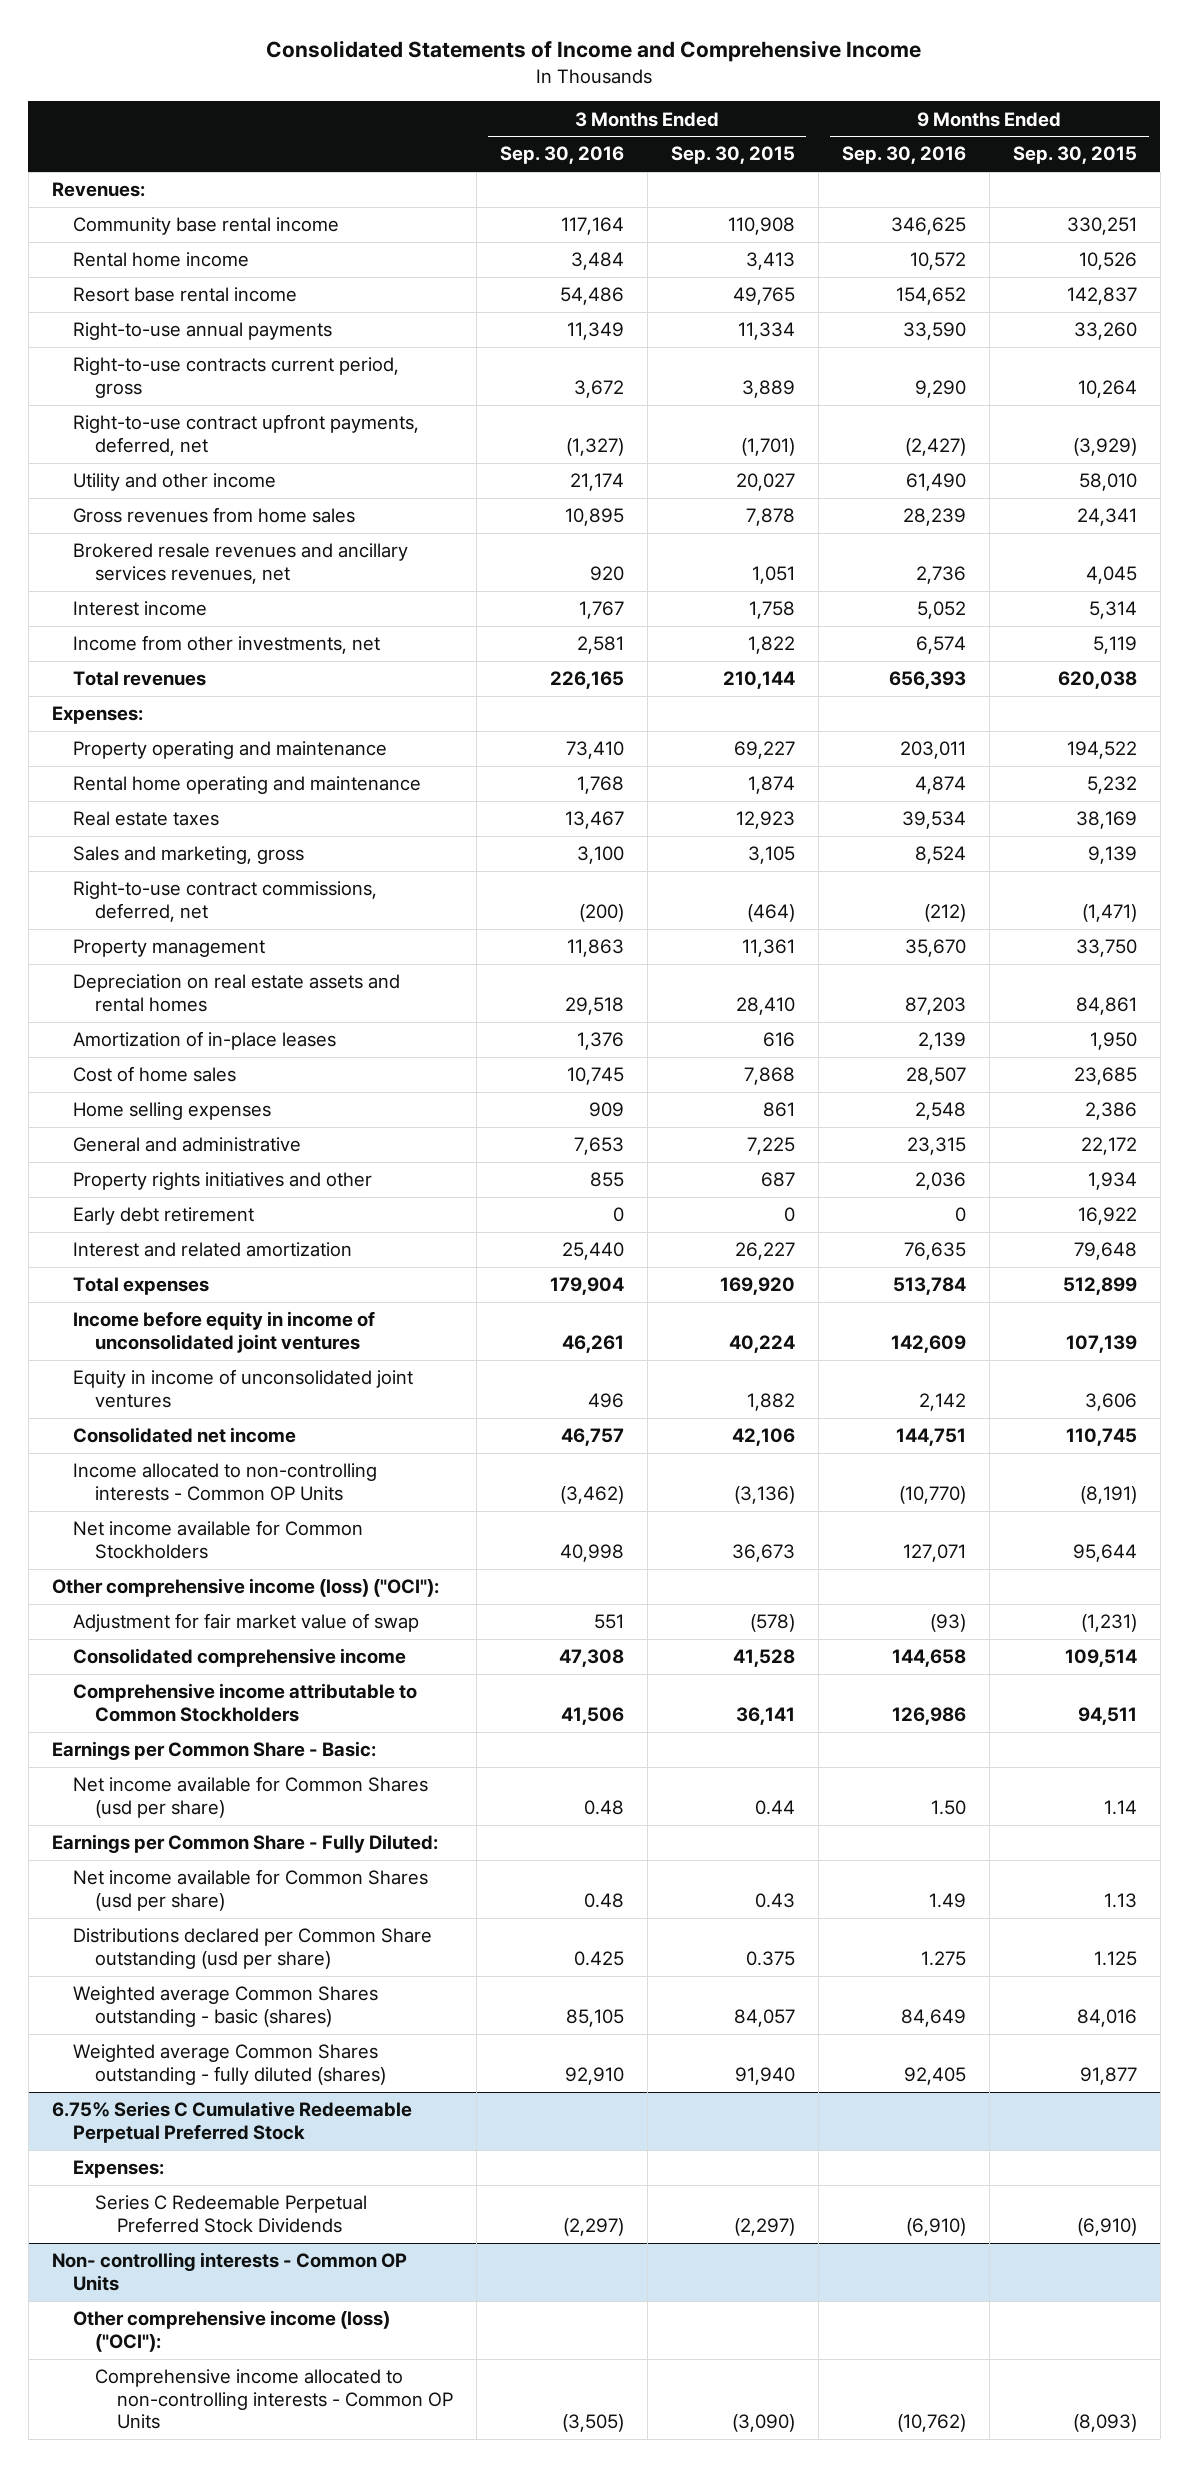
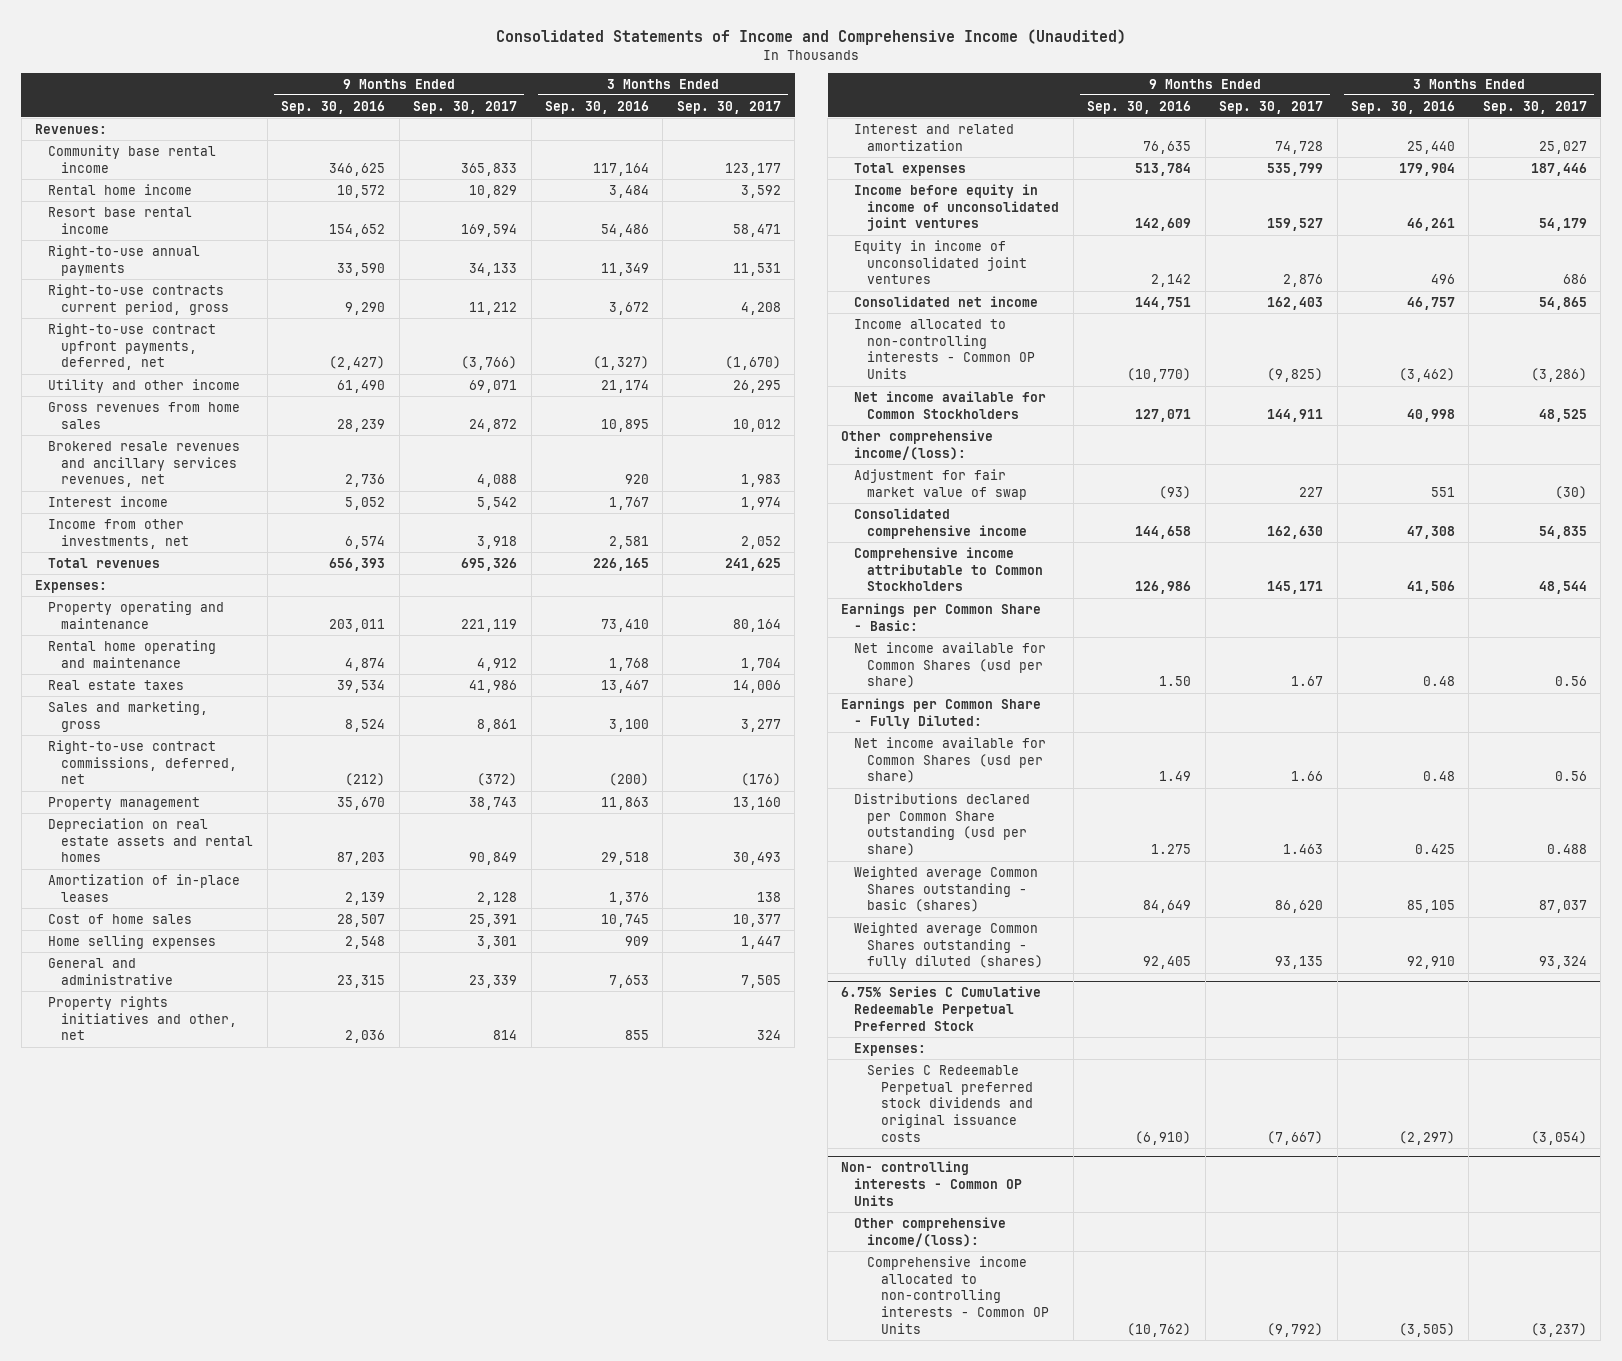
[266,40,922,63] Consolidated Statements of Income and Comprehensive Income -> [496,28,1127,45] Consolidated Statements of Income and Comprehensive Income (Unaudited)
[670,146,795,165] Sep. 30, 2015 -> none
[1012,146,1137,165] Sep. 30, 2015 -> none
none -> [413,100,518,114] Sep. 30, 2017
none -> [676,100,781,114] Sep. 30, 2017
[73,1207,255,1226] Early debt retirement -> none
[73,1172,373,1191] Property rights initiatives and other -> [48,995,238,1041] Property rights initiatives and other, net
[51,1578,439,1598] Other comprehensive income (loss) ("OCI"): -> [841,429,994,460] Other comprehensive income/(loss):
[95,2195,368,2233] Series C Redeemable Perpetual Preferred Stock Dividends -> [867,1063,1033,1143] Series C Redeemable Perpetual preferred stock dividends and original issuance costs
[73,2310,391,2352] Other comprehensive income (loss) ("OCI"): -> [854,1216,1007,1247] Other comprehensive income/(loss):

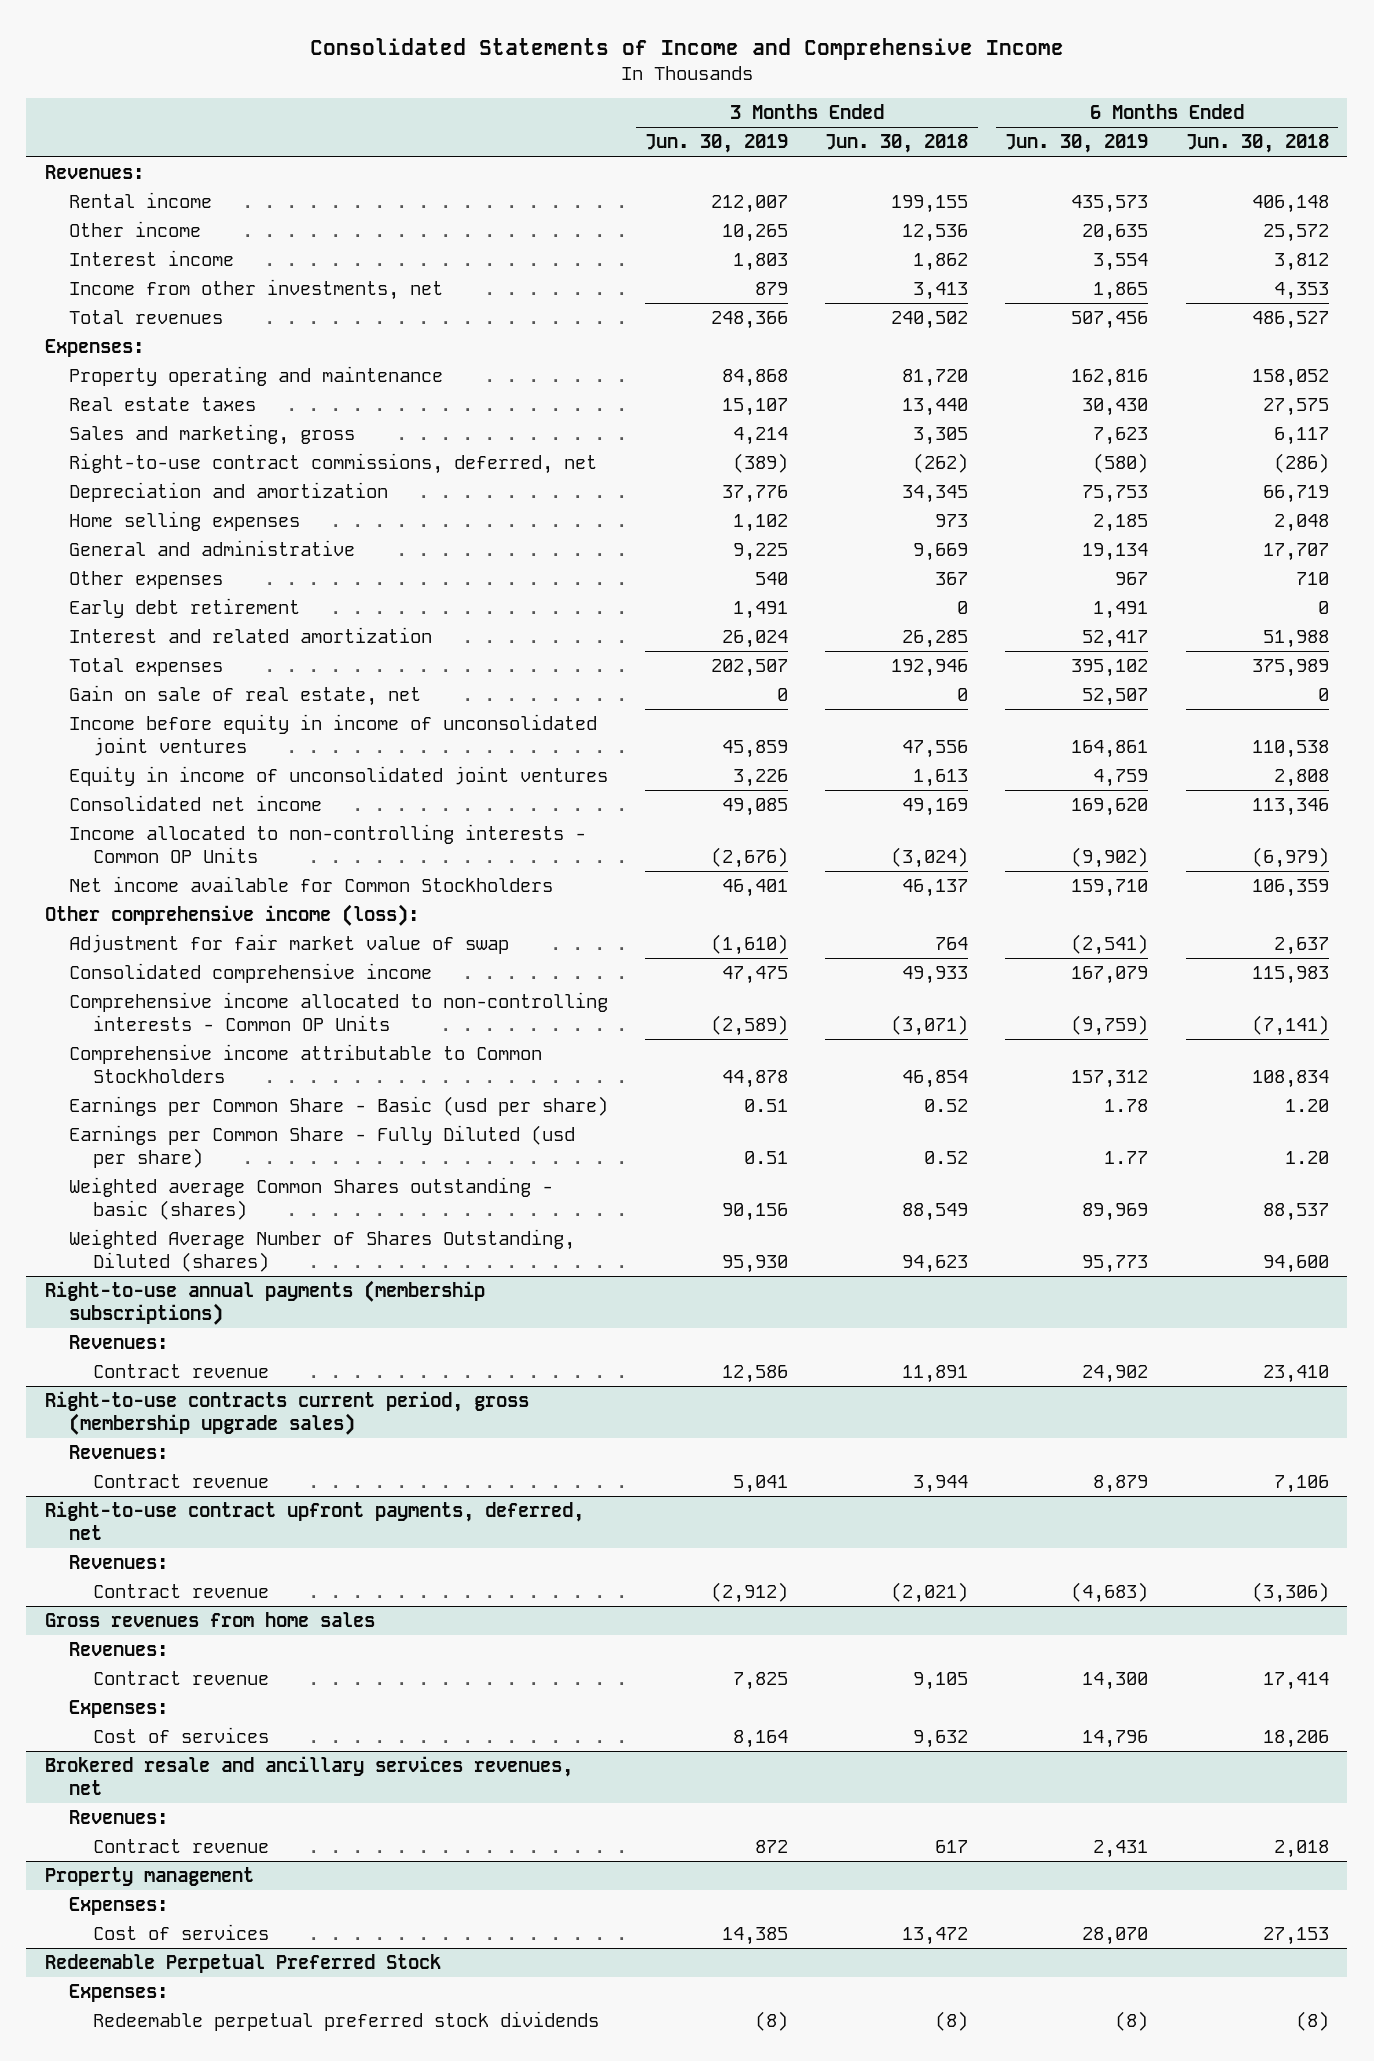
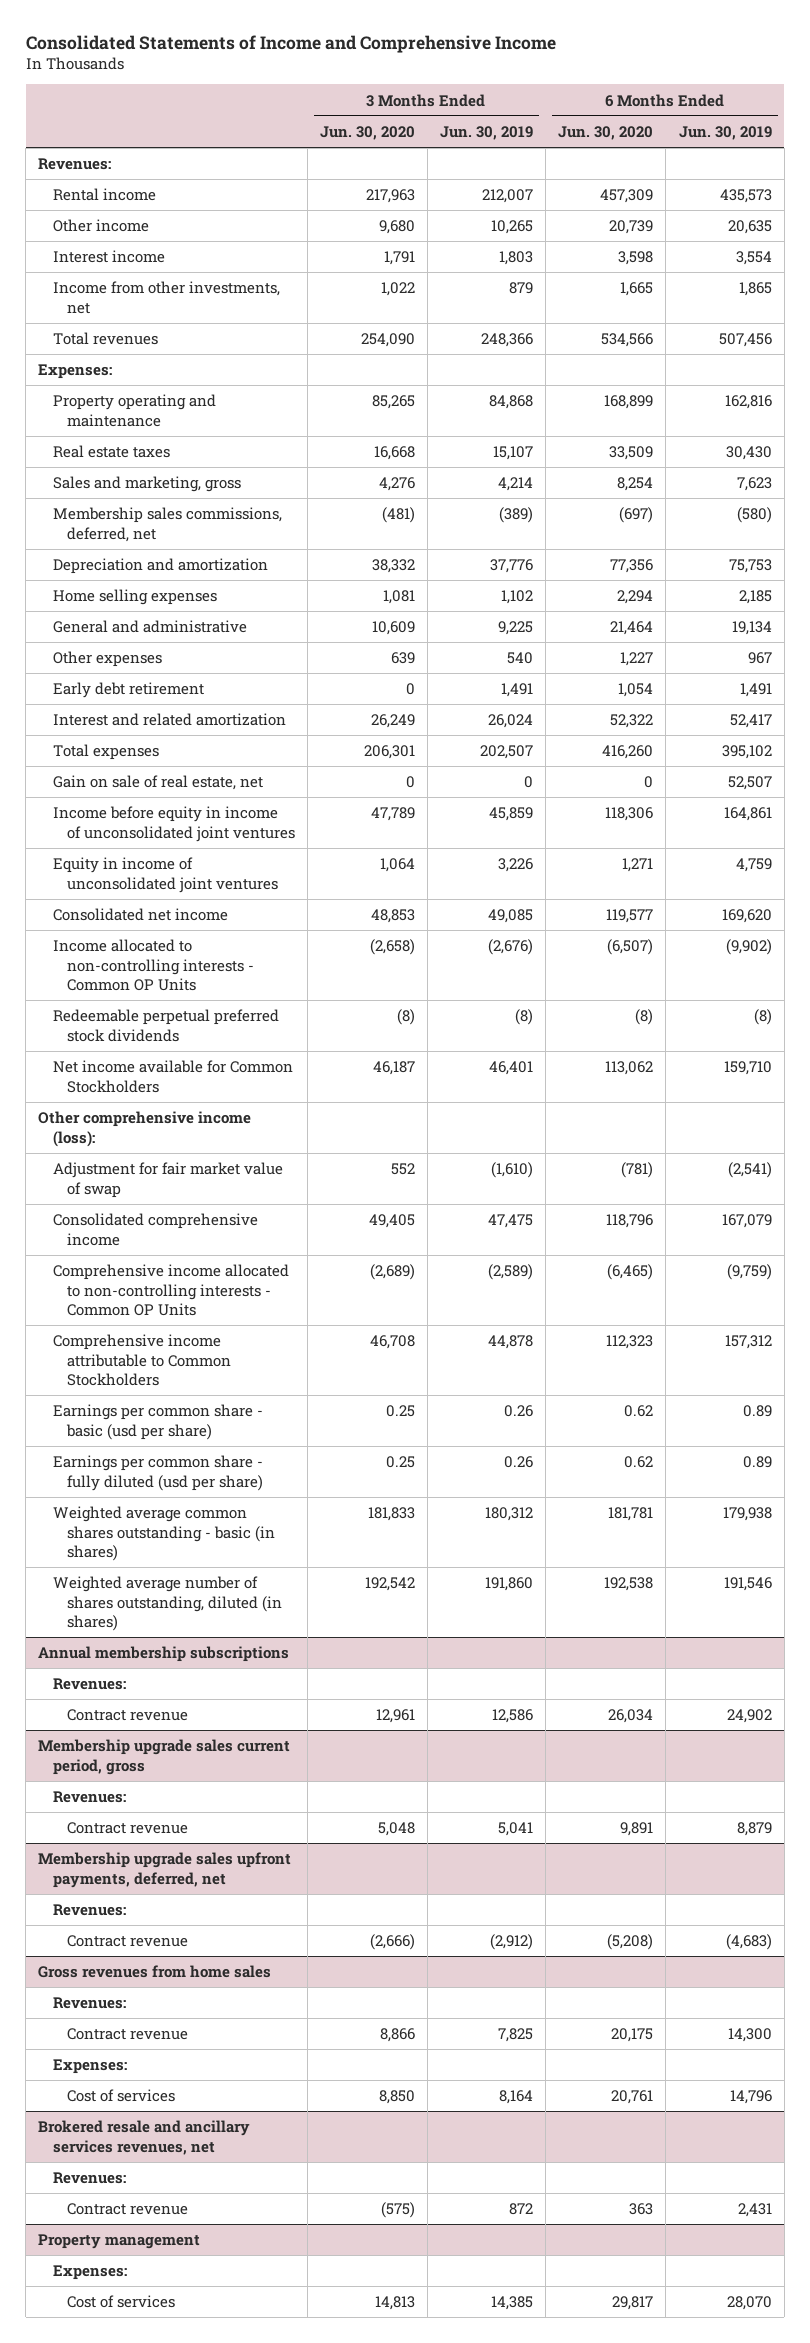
[825,134,969,154] Jun. 30, 2018 -> none
[1185,134,1329,154] Jun. 30, 2018 -> none
none -> [319,126,415,141] Jun. 30, 2020
none -> [558,126,654,141] Jun. 30, 2020
[69,453,598,475] Right-to-use contract commissions, deferred, net -> [52,507,282,542] Membership sales commissions, deferred, net
none -> [52,1009,279,1042] Redeemable perpetual preferred stock dividends
[69,1096,609,1117] Earnings per Common Share - Basic (usd per share) -> [52,1404,263,1440] Earnings per common share - basic (usd per share)
[744,1099,789,1113] 0.51 -> [504,1405,534,1418] 0.26
[1104,1099,1149,1113] 1.78 -> [742,1405,772,1418] 0.89
[69,1125,576,1168] Earnings per Common Share - Fully Diluted (usd per share) -> [52,1455,263,1491] Earnings per common share - fully diluted (usd per share)
[744,1150,789,1164] 0.51 -> [504,1456,534,1469] 0.26
[1104,1150,1149,1164] 1.77 -> [742,1456,772,1469] 0.89
[69,1177,554,1220] Weighted average Common Shares outstanding - basic (shares) -> [52,1506,275,1562] Weighted average common shares outstanding - basic (in shares)
[722,1202,789,1221] 90,156 -> [485,1507,534,1522] 180,312
[1082,1202,1149,1221] 89,969 -> [722,1507,772,1522] 179,938
[69,1229,576,1272] Weighted Average Number of Shares Outstanding, Diluted (shares) -> [52,1576,282,1632] Weighted average number of shares outstanding, diluted (in shares)
[722,1254,789,1273] 95,930 -> [485,1577,534,1592] 191,860
[1082,1254,1149,1273] 95,773 -> [723,1577,772,1592] 191,546
[45,1280,486,1325] Right-to-use annual payments (membership subscriptions) -> [38,1646,290,1663] Annual membership subscriptions
[45,1391,530,1435] Right-to-use contracts current period, gross (membership upgrade sales) -> [38,1739,291,1775] Membership upgrade sales current period, gross
[45,1501,585,1540] Right-to-use contract upfront payments, deferred, net -> [38,1852,292,1888] Membership upgrade sales upfront payments, deferred, net
[45,1954,442,1974] Redeemable Perpetual Preferred Stock -> none
[69,1984,169,2003] Expenses: -> none
[93,2011,600,2032] Redeemable perpetual preferred stock dividends -> none

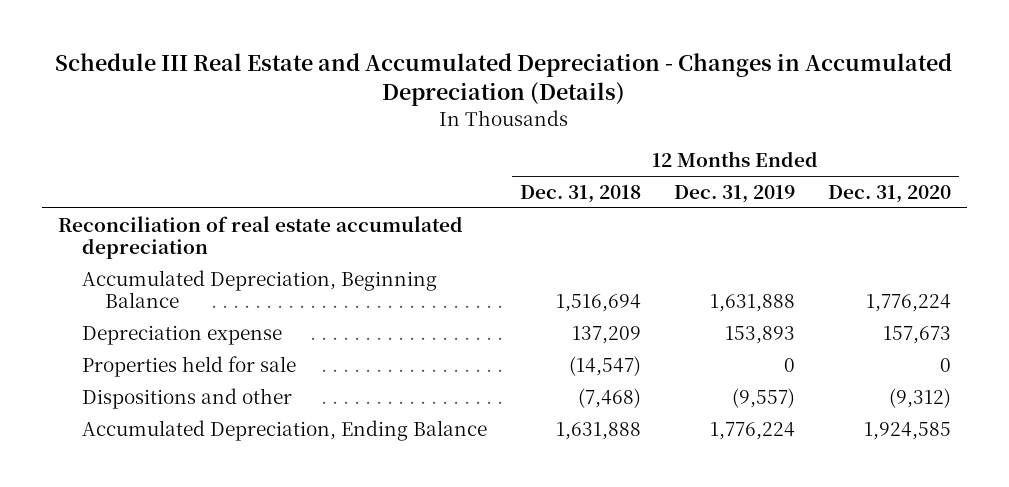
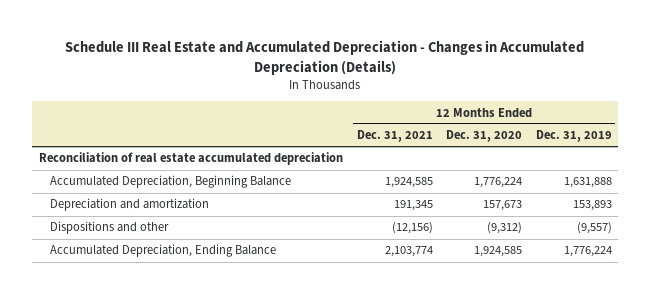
[519,184,641,203] Dec. 31, 2018 -> none
none -> [356,130,433,143] Dec. 31, 2021
[81,355,296,377] Properties held for sale -> none
[81,324,282,345] Depreciation expense -> [49,198,209,212] Depreciation and amortization

